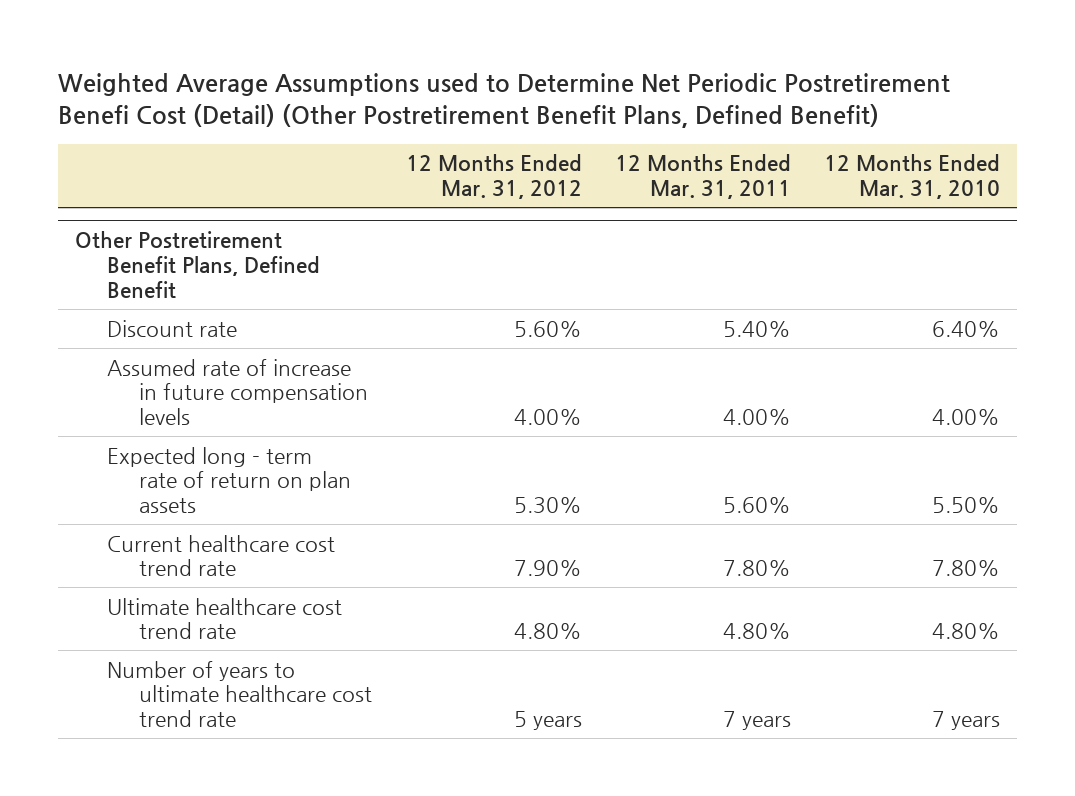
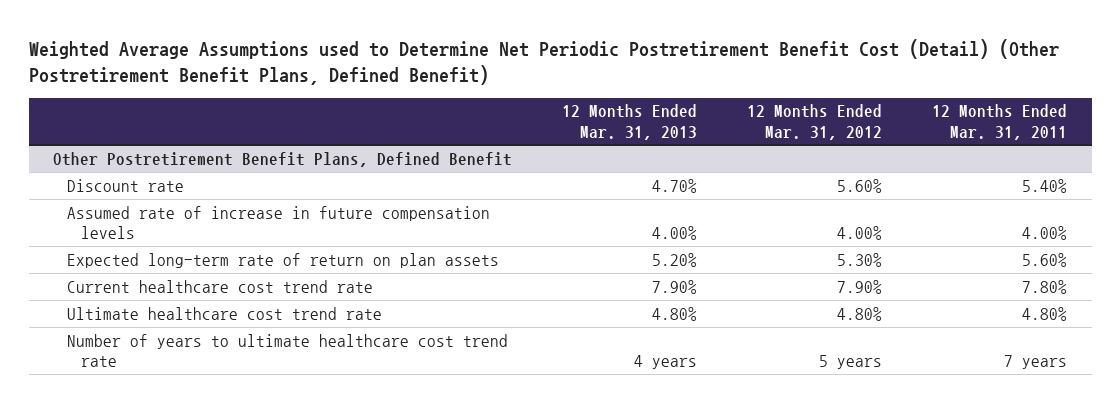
[58,72,951,129] Weighted Average Assumptions used to Determine Net Periodic Postretirement Benefi Cost (Detail) (Other Postretirement Benefit Plans, Defined Benefit) -> [28,38,1059,85] Weighted Average Assumptions used to Determine Net Periodic Postretirement Benefit Cost (Detail) (Other Postretirement Benefit Plans, Defined Benefit)
[824,154,1001,200] 12 Months Ended Mar. 31, 2010 -> none
none -> [562,104,698,140] 12 Months Ended Mar. 31, 2013
[107,446,352,514] Expected long - term rate of return on plan assets -> [67,252,500,268] Expected long-term rate of return on plan assets

